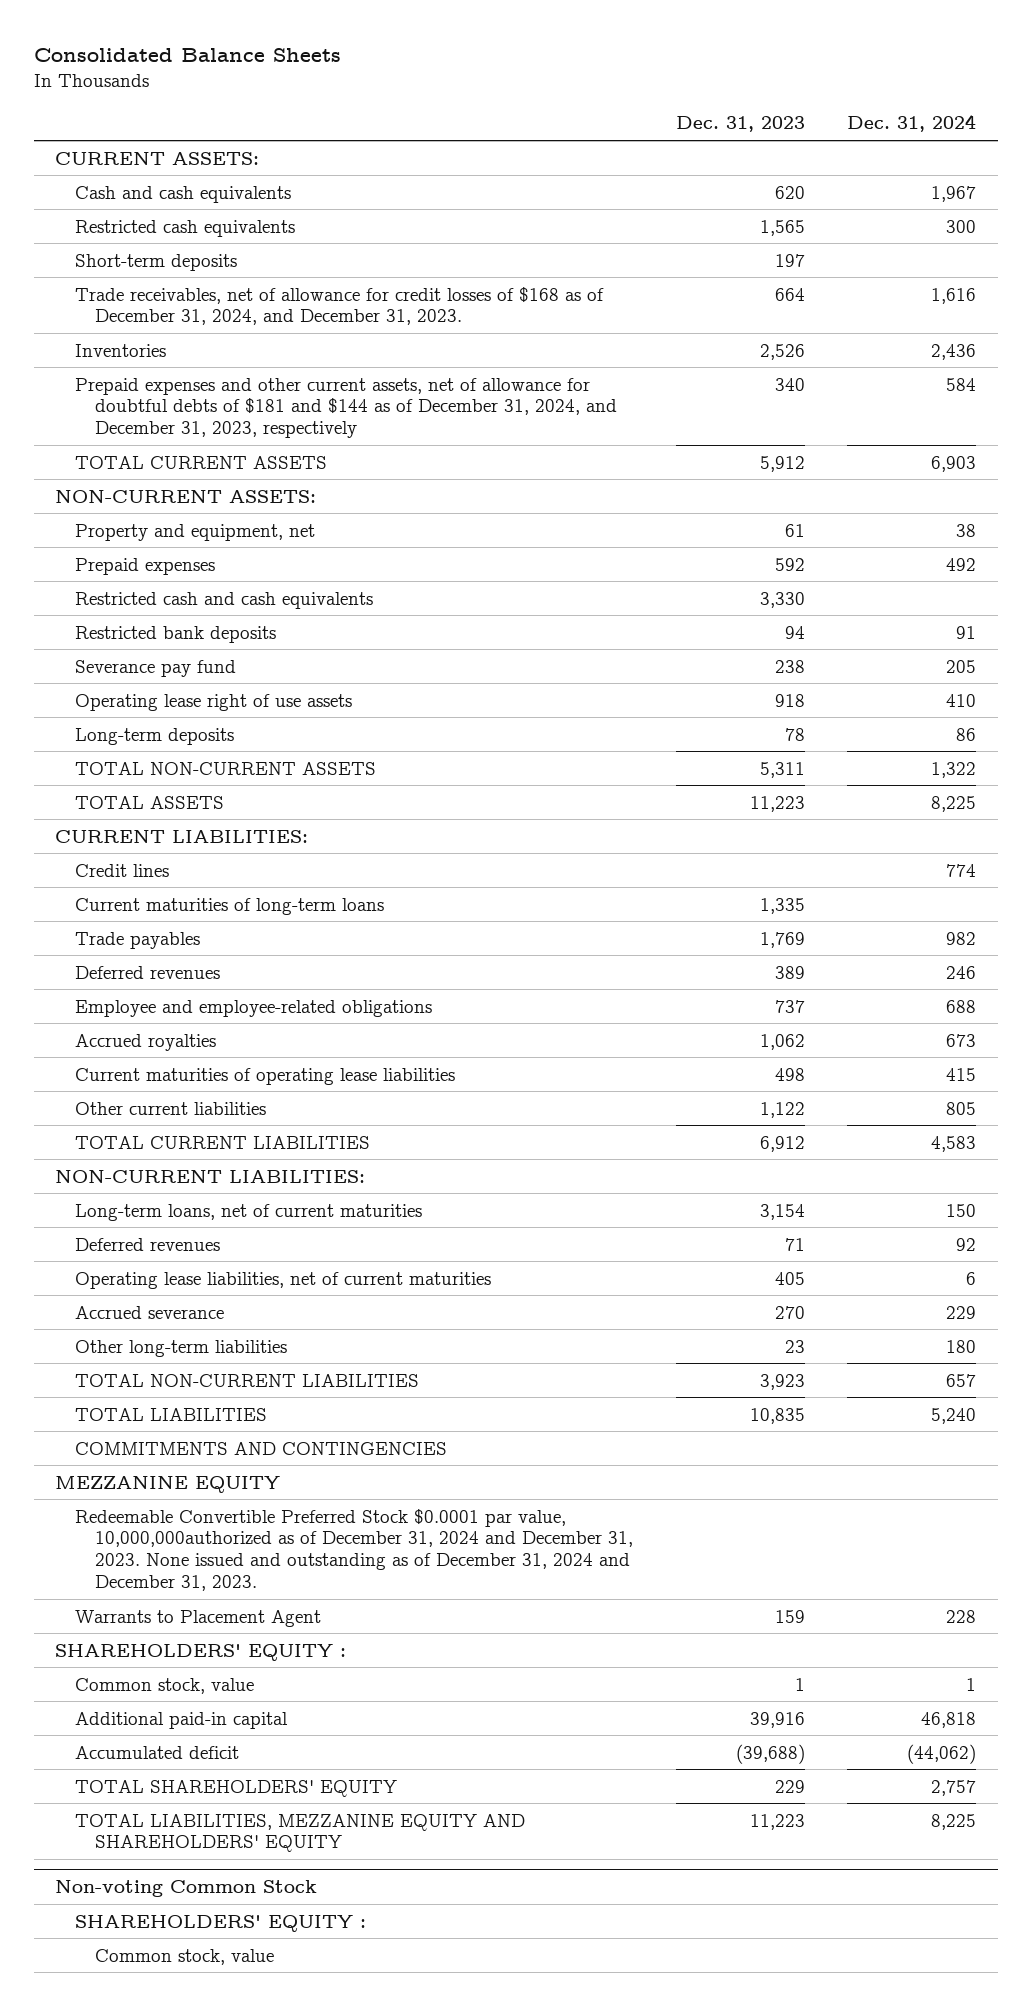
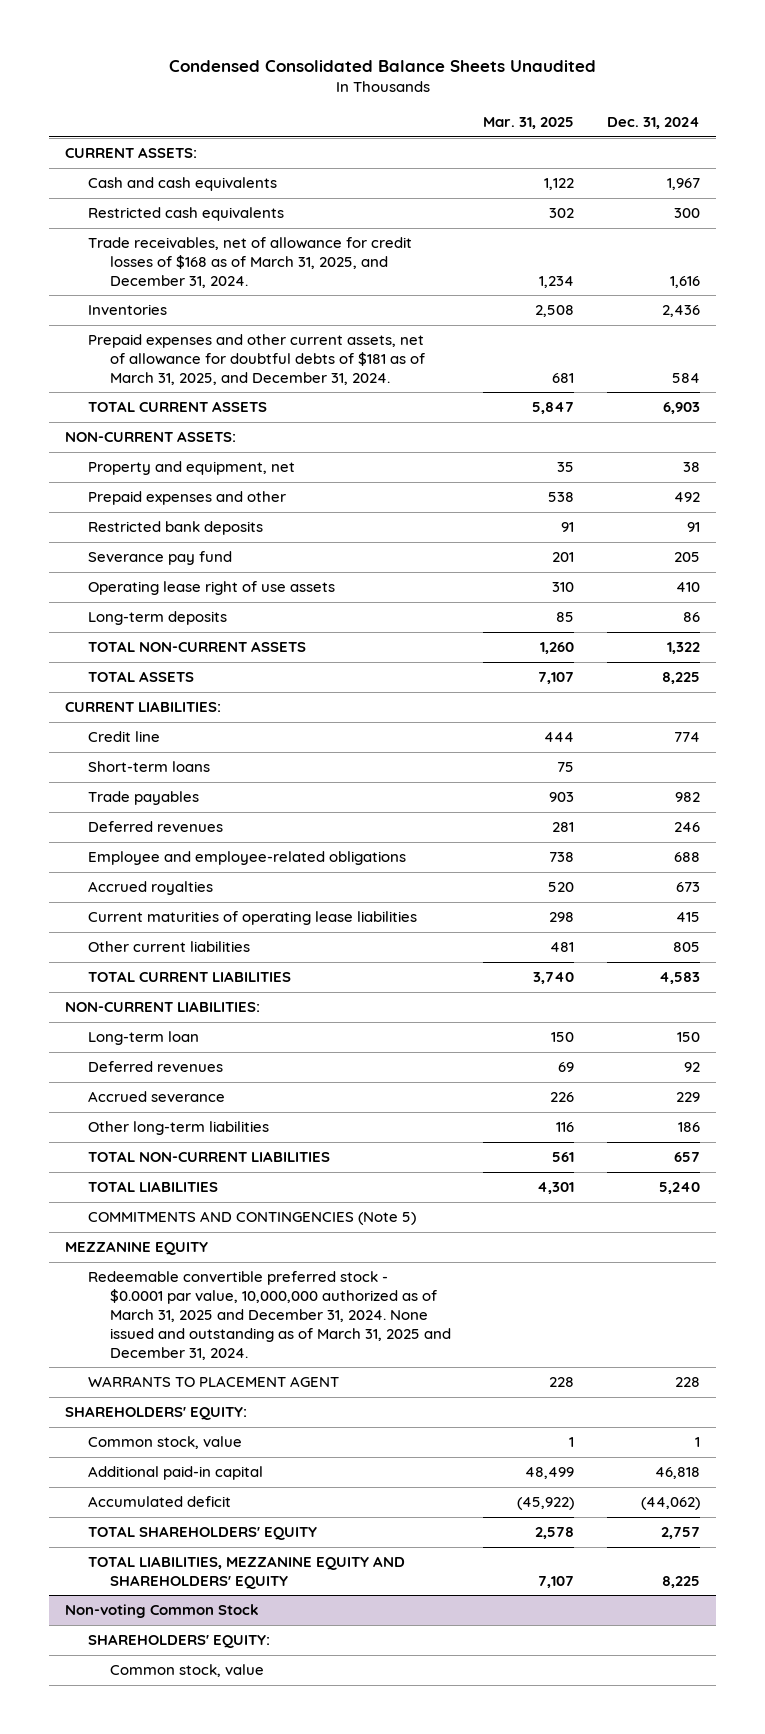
[33,48,341,63] Consolidated Balance Sheets -> [168,60,596,73] Condensed Consolidated Balance Sheets Unaudited
[675,116,805,133] Dec. 31, 2023 -> none
none -> [483,117,575,130] Mar. 31, 2025
[74,253,237,271] Short-term deposits -> none
[74,286,604,326] Trade receivables, net of allowance for credit losses of $168 as of December 31, 2024, and December 31, 2023. -> [87,237,412,288] Trade receivables, net of allowance for credit losses of $168 as of March 31, 2025, and December 31, 2024.
[74,377,617,439] Prepaid expenses and other current assets, net of allowance for doubtful debts of $181 and $144 as of December 31, 2024, and December 31, 2023, respectively -> [87,334,425,385] Prepaid expenses and other current assets, net of allowance for doubtful debts of $181 as of March 31, 2025, and December 31, 2024.
[74,591,373,609] Restricted cash and cash equivalents -> none
[74,557,215,575] Prepaid expenses -> [87,491,286,506] Prepaid expenses and other
[74,897,384,915] Current maturities of long-term loans -> none
[74,863,169,877] Credit lines -> [87,731,160,743] Credit line
none -> [87,761,210,773] Short-term loans
[74,1203,422,1221] Long-term loans, net of current maturities -> [87,1031,199,1046] Long-term loan
[74,1271,491,1289] Operating lease liabilities, net of current maturities -> none
[946,1339,977,1353] 180 -> [677,1122,700,1133] 186
[74,1441,447,1455] COMMITMENTS AND CONTINGENCIES -> [87,1211,416,1226] COMMITMENTS AND CONTINGENCIES (Note 5)
[74,1508,633,1592] Redeemable Convertible Preferred Stock $0.0001 par value, 10,000,000authorized as of December 31, 2024 and December 31, 2023. None issued and outstanding as of December 31, 2024 and December 31, 2023. -> [87,1271,451,1360] Redeemable convertible preferred stock - $0.0001 par value, 10,000,000 authorized as of March 31, 2025 and December 31, 2024. None issued and outstanding as of March 31, 2025 and December 31, 2024.
[74,1609,321,1627] Warrants to Placement Agent -> [87,1376,339,1388] WARRANTS TO PLACEMENT AGENT
[55,1643,347,1661] SHAREHOLDERS' EQUITY : -> [65,1406,248,1421] SHAREHOLDERS' EQUITY:
[74,1914,366,1932] SHAREHOLDERS' EQUITY : -> [87,1634,270,1649] SHAREHOLDERS' EQUITY:

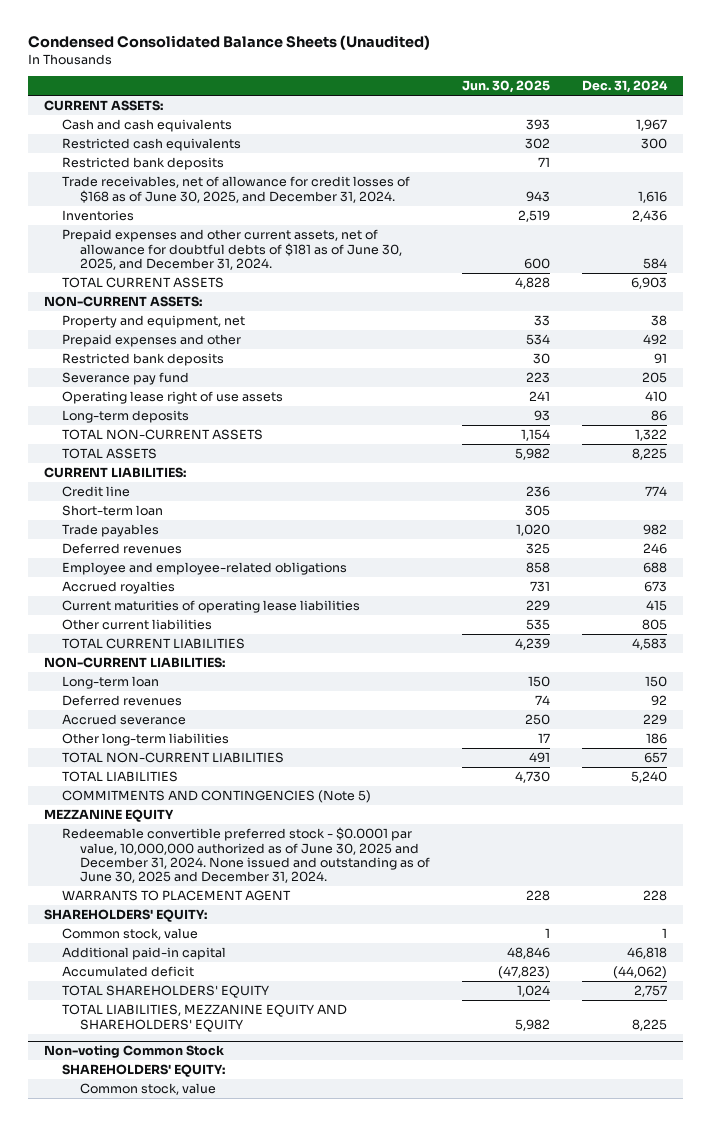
[168,60,596,73] Condensed Consolidated Balance Sheets Unaudited -> [27,34,430,50] Condensed Consolidated Balance Sheets (Unaudited)
[483,117,575,130] Mar. 31, 2025 -> none
none -> [462,80,551,94] Jun. 30, 2025
none -> [61,157,224,171] Restricted bank deposits
[87,237,412,288] Trade receivables, net of allowance for credit losses of $168 as of March 31, 2025, and December 31, 2024. -> [61,176,410,203] Trade receivables, net of allowance for credit losses of $168 as of June 30, 2025, and December 31, 2024.
[87,334,425,385] Prepaid expenses and other current assets, net of allowance for doubtful debts of $181 as of March 31, 2025, and December 31, 2024. -> [61,229,403,270] Prepaid expenses and other current assets, net of allowance for doubtful debts of $181 as of June 30, 2025, and December 31, 2024.
[87,761,210,773] Short-term loans -> [61,505,163,517] Short-term loan
[87,1271,451,1360] Redeemable convertible preferred stock - $0.0001 par value, 10,000,000 authorized as of March 31, 2025 and December 31, 2024. None issued and outstanding as of March 31, 2025 and December 31, 2024. -> [61,827,431,884] Redeemable convertible preferred stock - $0.0001 par value, 10,000,000 authorized as of June 30, 2025 and December 31, 2024. None issued and outstanding as of June 30, 2025 and December 31, 2024.

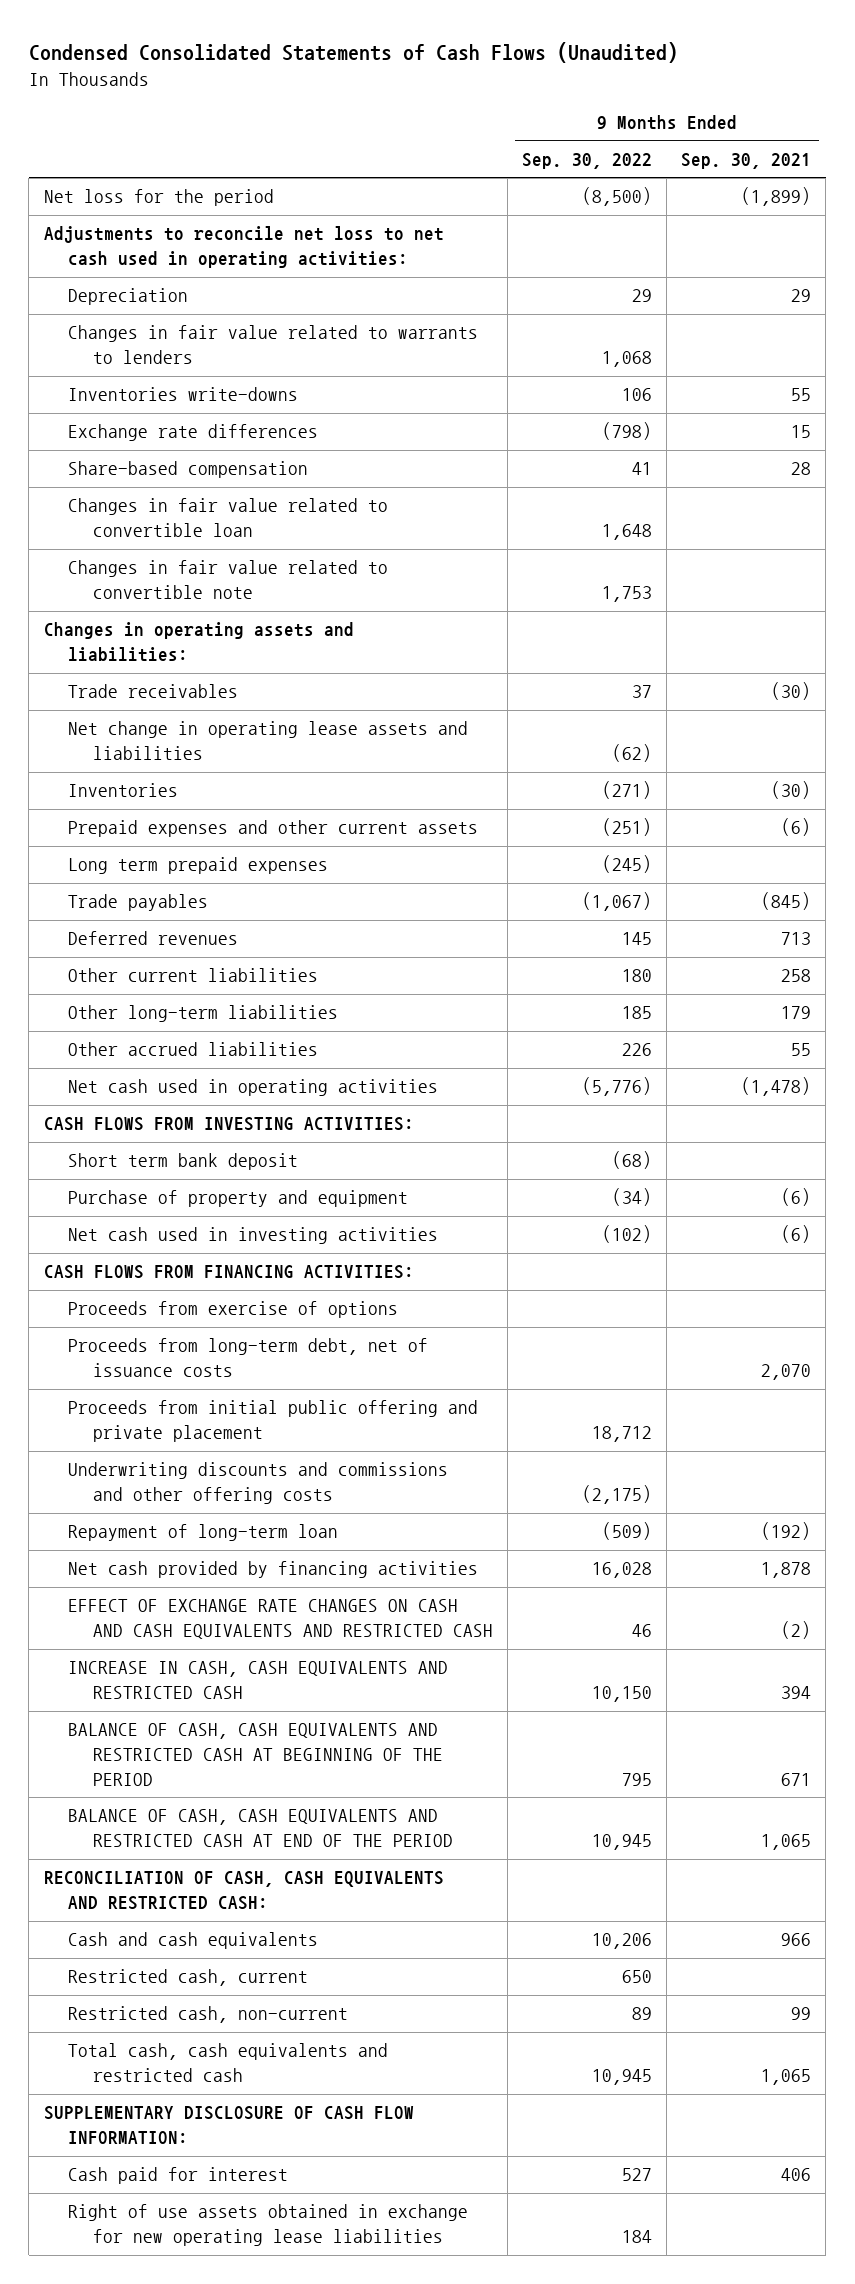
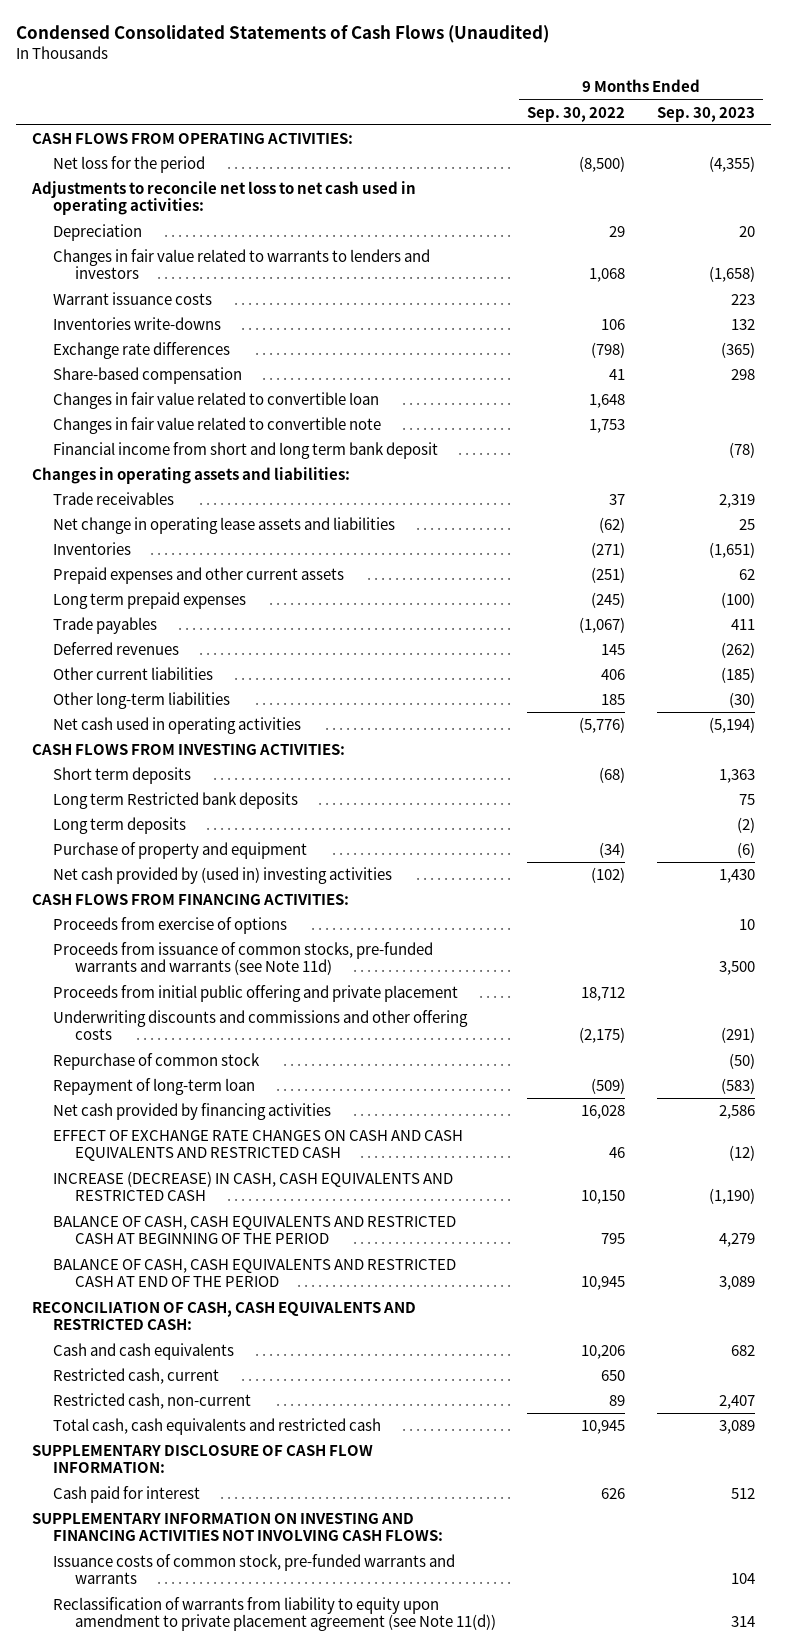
[681,152,812,169] Sep. 30, 2021 -> none
none -> [657,106,756,122] Sep. 30, 2023
none -> [31,133,353,145] CASH FLOWS FROM OPERATING ACTIVITIES:
[68,325,479,365] Changes in fair value related to warrants to lenders -> [53,249,431,280] Changes in fair value related to warrants to lenders and investors
none -> [53,292,213,306] Warrant issuance costs
none -> [53,442,439,460] Financial income from short and long term bank deposit
[621,969,652,983] 180 -> [601,669,626,681] 406
[68,1042,319,1057] Other accrued liabilities -> none
[68,1153,299,1171] Short term bank deposit -> [53,767,192,785] Short term deposits
none -> [53,792,299,810] Long term Restricted bank deposits
none -> [53,817,187,835] Long term deposits
[68,1227,439,1245] Net cash used in investing activities -> [53,867,393,885] Net cash provided by (used in) investing activities
[68,1338,429,1378] Proceeds from long-term debt, net of issuance costs -> none
none -> [53,942,434,976] Proceeds from issuance of common stocks, pre-funded warrants and warrants (see Note 11d)
none -> [53,1053,261,1071] Repurchase of common stock
[68,1661,449,1700] INCREASE IN CASH, CASH EQUIVALENTS AND RESTRICTED CASH -> [53,1171,454,1202] INCREASE (DECREASE) IN CASH, CASH EQUIVALENTS AND RESTRICTED CASH
[68,2204,469,2247] Right of use assets obtained in exchange for new operating lease liabilities -> none
[621,2168,652,2182] 527 -> [601,1488,626,1500] 626
none -> [31,1513,444,1542] SUPPLEMENTARY INFORMATION ON INVESTING AND FINANCING ACTIVITIES NOT INVOLVING CASH FLOWS:
none -> [53,1554,456,1585] Issuance costs of common stock, pre-funded warrants and warrants
none -> [53,1597,496,1632] Reclassification of warrants from liability to equity upon amendment to private placement agreement (see Note 11(d))

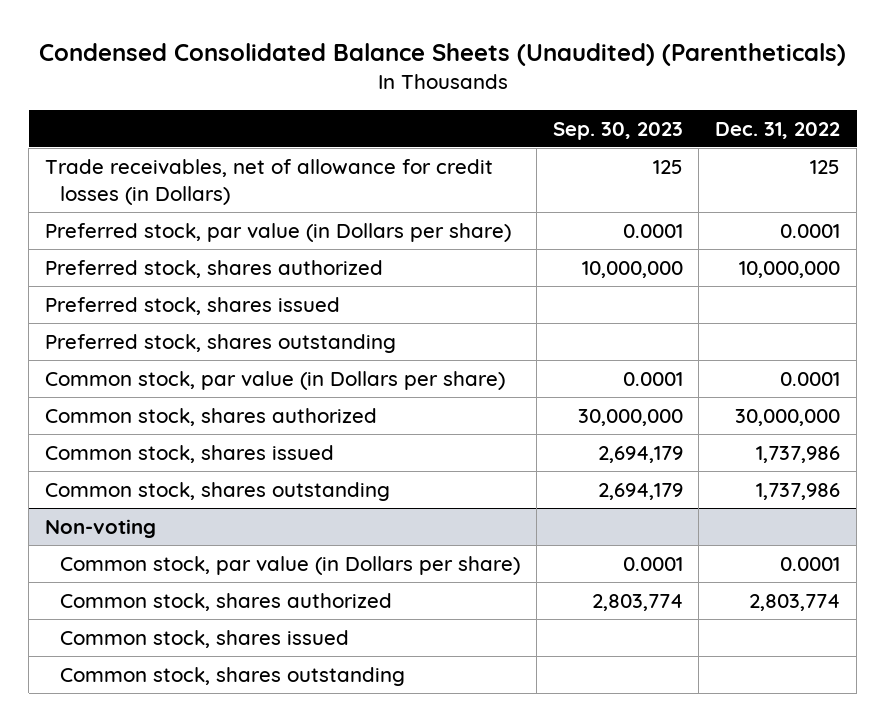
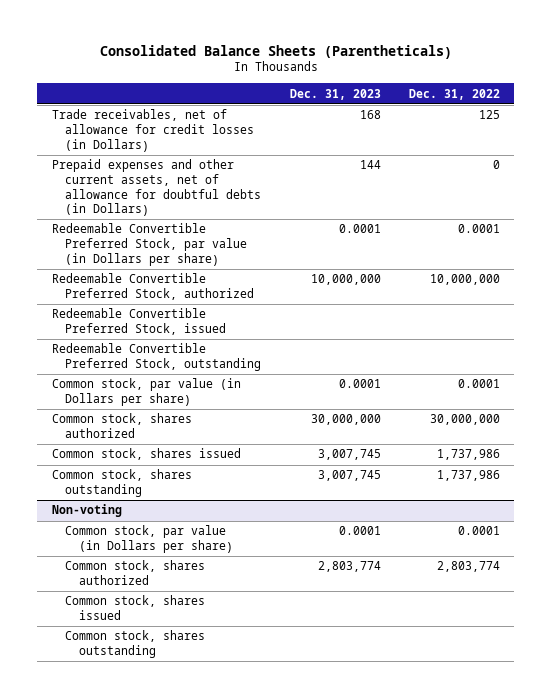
[38,42,846,66] Condensed Consolidated Balance Sheets (Unaudited) (Parentheticals) -> [99,44,452,59] Consolidated Balance Sheets (Parentheticals)
[552,121,683,140] Sep. 30, 2023 -> none
none -> [289,88,381,100] Dec. 31, 2023
none -> [51,159,262,217] Prepaid expenses and other current assets, net of allowance for doubtful debts (in Dollars)
[45,222,512,242] Preferred stock, par value (in Dollars per share) -> [51,223,248,266] Redeemable Convertible Preferred Stock, par value (in Dollars per share)
[45,259,384,278] Preferred stock, shares authorized -> [51,273,255,301] Redeemable Convertible Preferred Stock, authorized
[45,296,341,315] Preferred stock, shares issued -> [51,308,227,336] Redeemable Convertible Preferred Stock, issued
[45,333,397,353] Preferred stock, shares outstanding -> [51,343,262,372] Redeemable Convertible Preferred Stock, outstanding

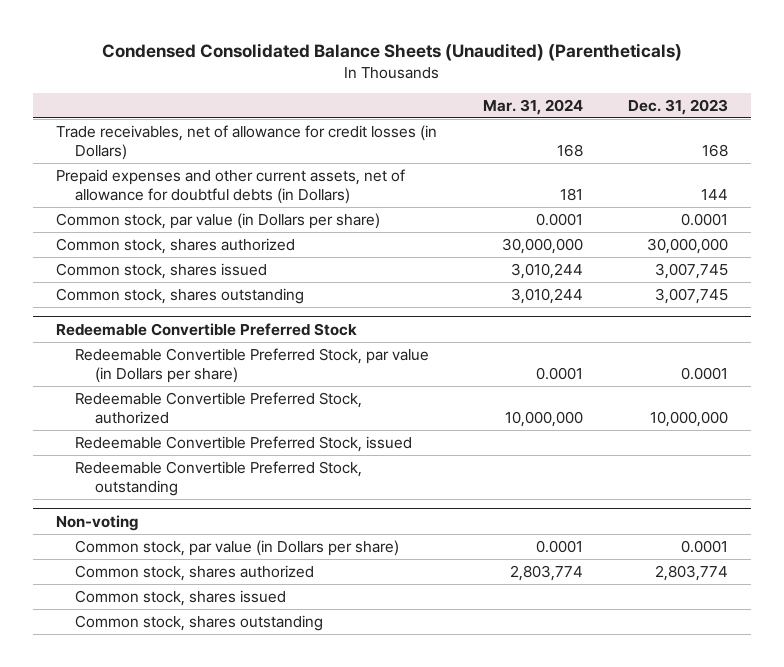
[99,44,452,59] Consolidated Balance Sheets (Parentheticals) -> [102,42,683,61] Condensed Consolidated Balance Sheets (Unaudited) (Parentheticals)
[408,88,500,100] Dec. 31, 2022 -> none
none -> [482,98,583,115] Mar. 31, 2024
[51,223,248,266] Redeemable Convertible Preferred Stock, par value (in Dollars per share) -> none
[51,273,255,301] Redeemable Convertible Preferred Stock, authorized -> none
[51,308,227,336] Redeemable Convertible Preferred Stock, issued -> none
[51,343,262,372] Redeemable Convertible Preferred Stock, outstanding -> none
none -> [55,322,357,336] Redeemable Convertible Preferred Stock
none -> [75,347,430,384] Redeemable Convertible Preferred Stock, par value (in Dollars per share)
none -> [75,391,363,425] Redeemable Convertible Preferred Stock, authorized
none -> [75,435,413,452] Redeemable Convertible Preferred Stock, issued
none -> [75,460,363,497] Redeemable Convertible Preferred Stock, outstanding

